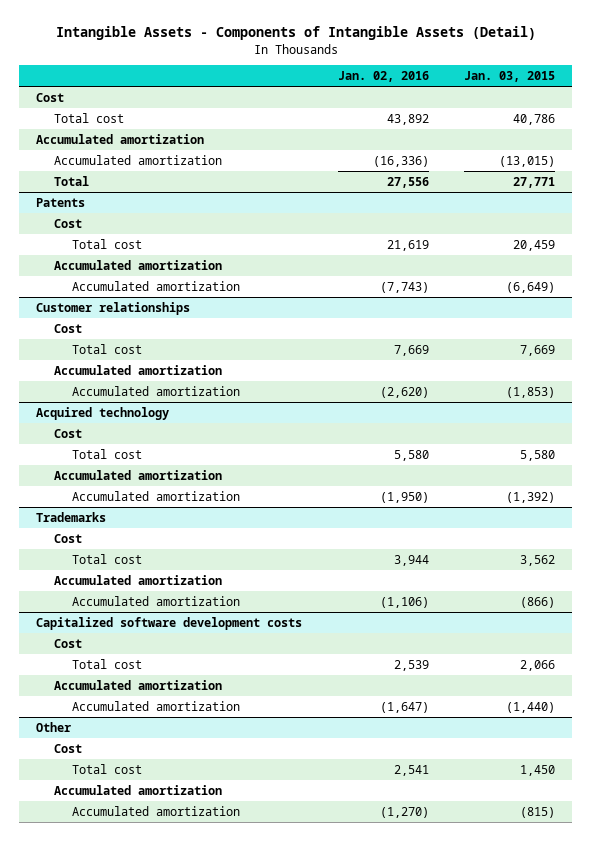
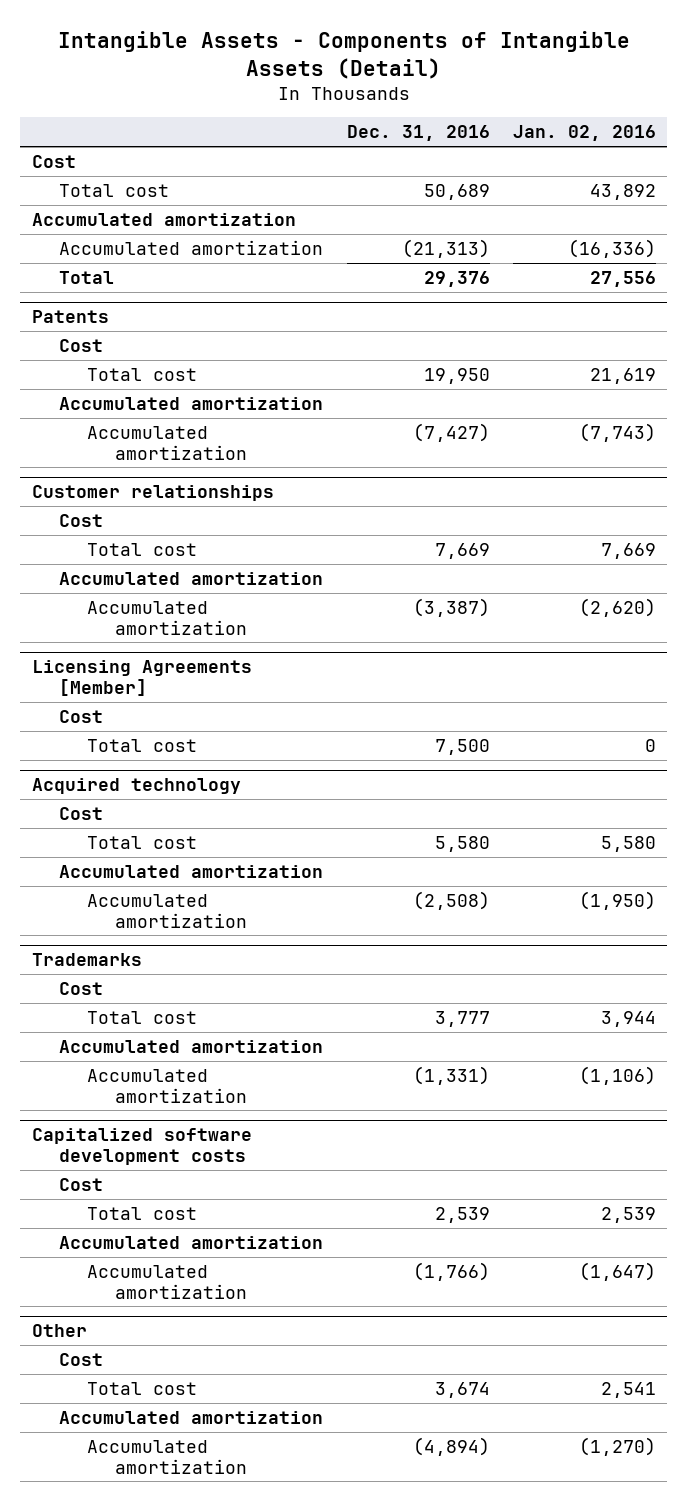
[463,71,555,83] Jan. 03, 2015 -> none
none -> [346,125,490,142] Dec. 31, 2016
none -> [31,660,252,696] Licensing Agreements [Member]
none -> [59,709,104,723] Cost
none -> [87,738,198,752] Total cost

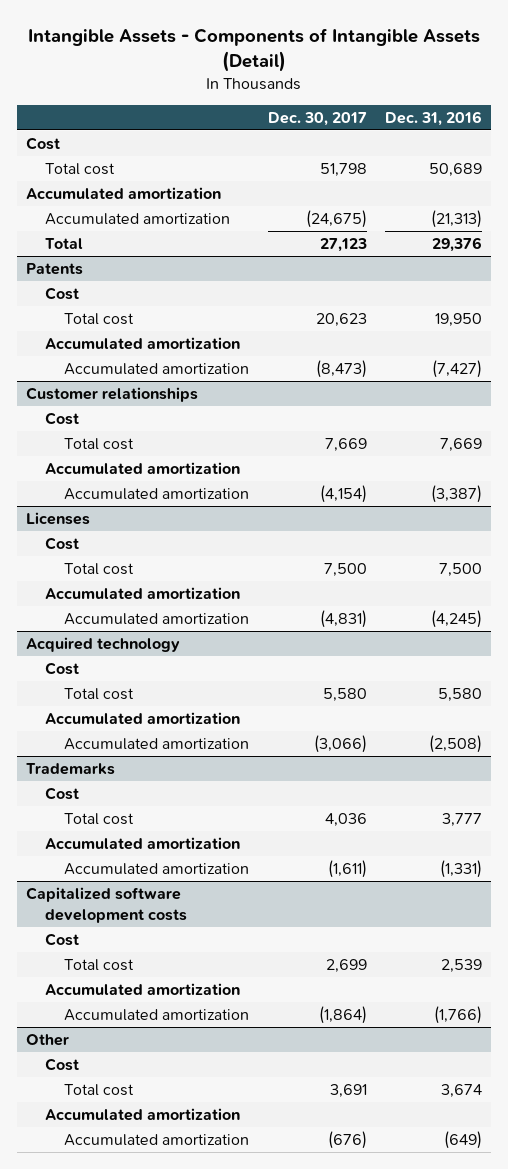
[512,125,656,142] Jan. 02, 2016 -> none
none -> [267,111,367,126] Dec. 30, 2017
[31,660,252,696] Licensing Agreements [Member] -> [25,511,90,525] Licenses
none -> [45,586,241,600] Accumulated amortization
none -> [64,612,250,625] Accumulated amortization
[412,1436,490,1456] (4,894) -> [443,1130,482,1149] (649)

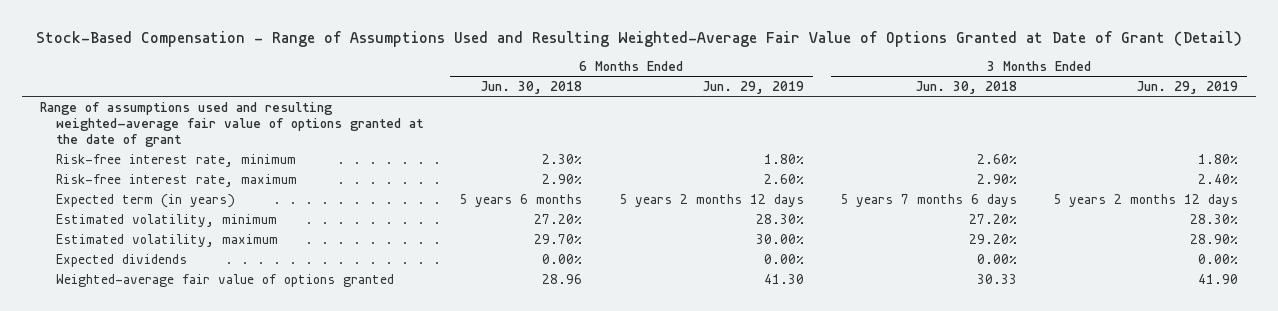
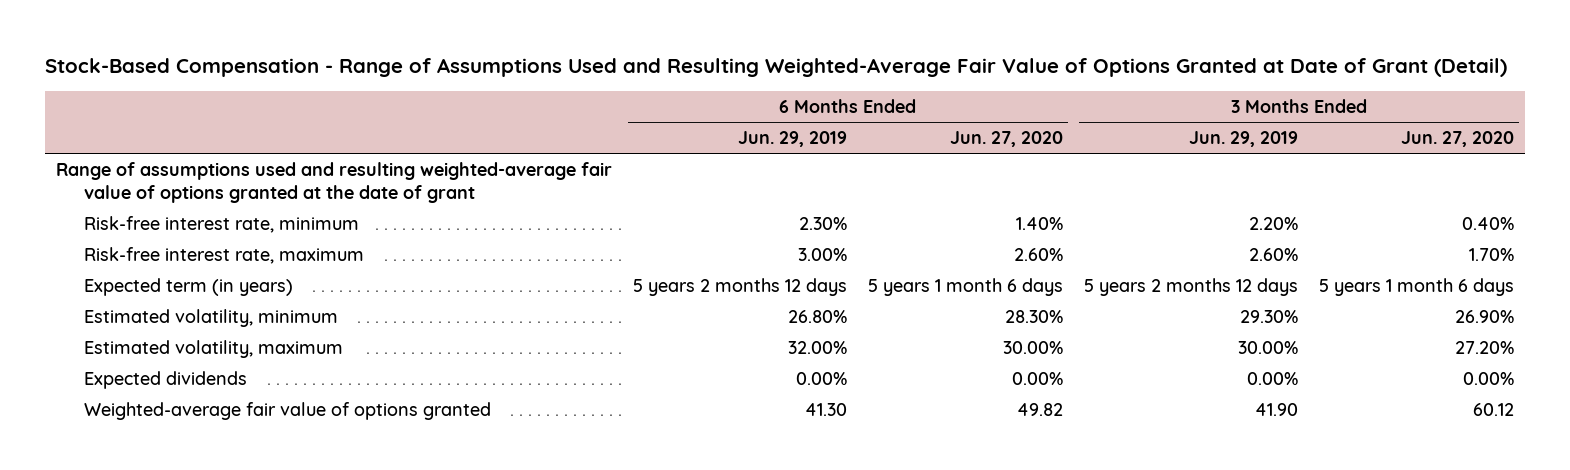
[481,81,583,95] Jun. 30, 2018 -> none
[915,81,1017,95] Jun. 30, 2018 -> none
none -> [949,130,1063,147] Jun. 27, 2020
none -> [1401,130,1515,147] Jun. 27, 2020
[763,153,804,164] 1.80% -> [798,216,847,230] 2.30%
[1197,153,1238,164] 1.80% -> [1248,216,1298,230] 2.20%
[763,173,804,184] 2.60% -> [797,247,847,261] 3.00%
[1197,173,1238,184] 2.40% -> [1248,247,1298,261] 2.60%
[755,213,804,224] 28.30% -> [787,309,847,323] 26.80%
[1189,213,1238,224] 28.30% -> [1239,309,1298,323] 29.30%
[755,233,804,244] 30.00% -> [787,340,847,354] 32.00%
[1189,233,1238,244] 28.90% -> [1237,340,1298,354] 30.00%

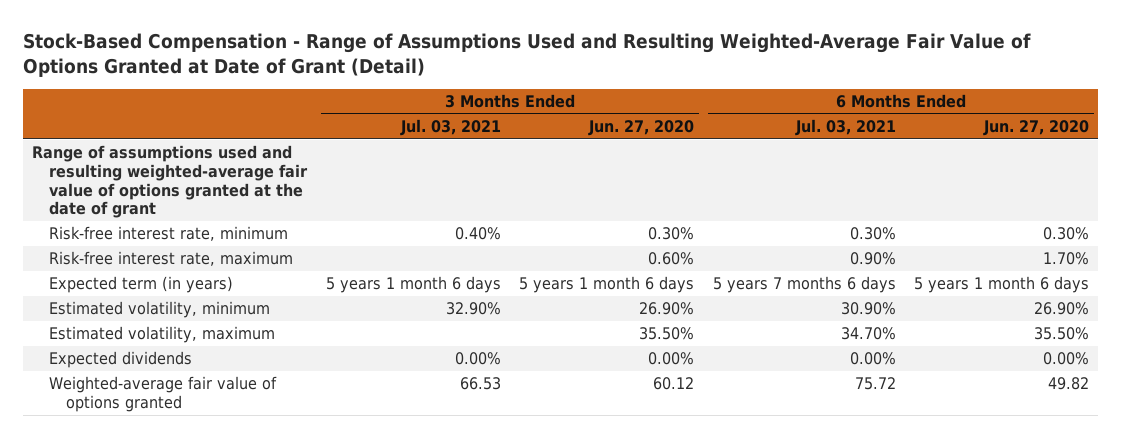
[737,130,847,147] Jun. 29, 2019 -> none
[1188,130,1298,147] Jun. 29, 2019 -> none
none -> [399,119,501,137] Jul. 03, 2021
none -> [794,119,896,137] Jul. 03, 2021
[1015,216,1063,230] 1.40% -> [1043,227,1090,241] 0.30%
[1462,216,1515,230] 0.40% -> [648,227,695,241] 0.30%
[1013,247,1063,261] 2.60% -> [1043,252,1090,266] 1.70%
[1469,247,1515,261] 1.70% -> [648,252,695,266] 0.60%
[1004,309,1063,323] 28.30% -> [1034,302,1090,316] 26.90%
[1002,340,1063,354] 30.00% -> [1034,327,1090,341] 35.50%
[1455,340,1515,354] 27.20% -> [639,327,695,341] 35.50%

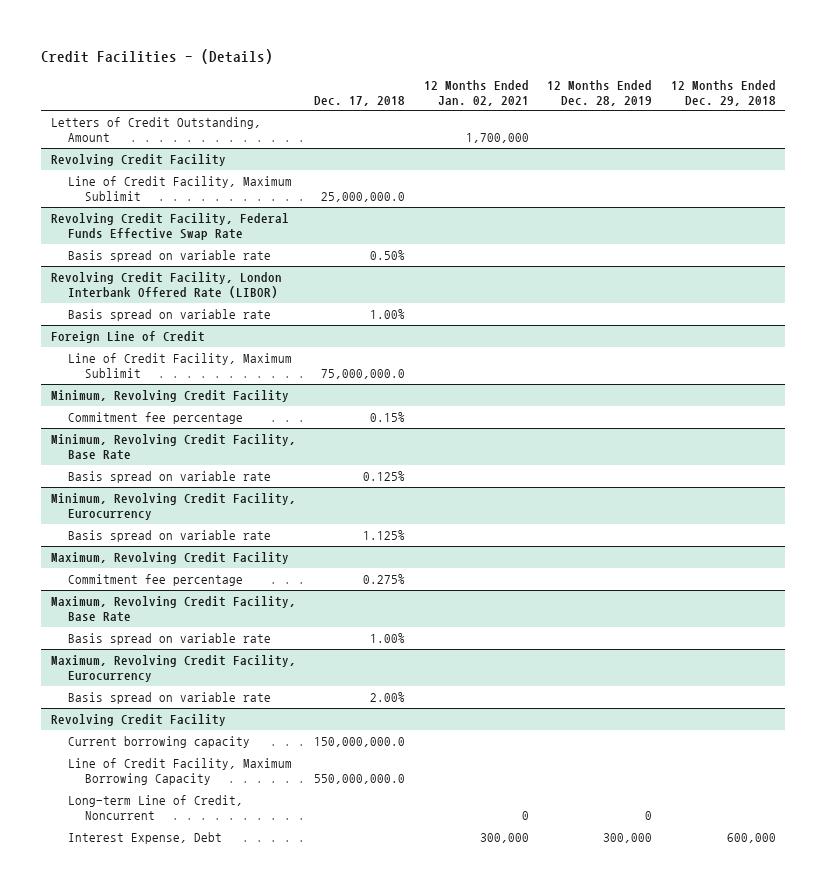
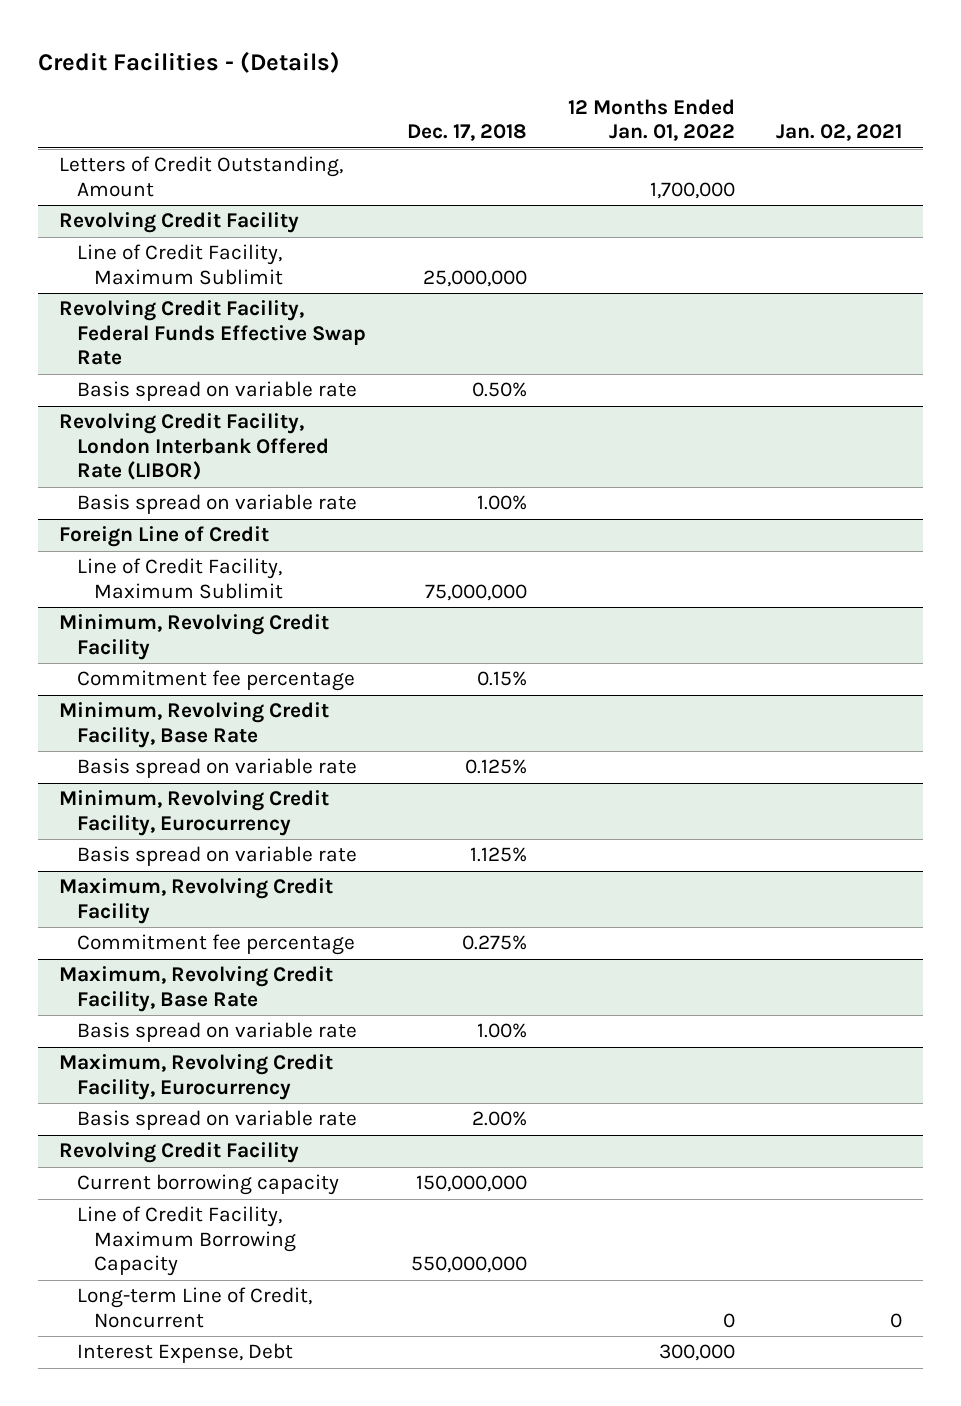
[423,79,529,106] 12 Months Ended Jan. 02, 2021 -> none
[547,79,653,106] 12 Months Ended Dec. 28, 2019 -> none
[670,79,776,106] 12 Months Ended Dec. 29, 2018 -> none
none -> [568,98,736,142] 12 Months Ended Jan. 01, 2022
none -> [776,124,903,142] Jan. 02, 2021
[321,191,406,202] 25,000,000.0 -> [422,269,527,287] 25,000,000
[321,368,406,379] 75,000,000.0 -> [424,583,527,601] 75,000,000
[314,736,406,747] 150,000,000.0 -> [415,1175,527,1193] 150,000,000
[314,773,406,784] 550,000,000.0 -> [410,1256,527,1274] 550,000,000

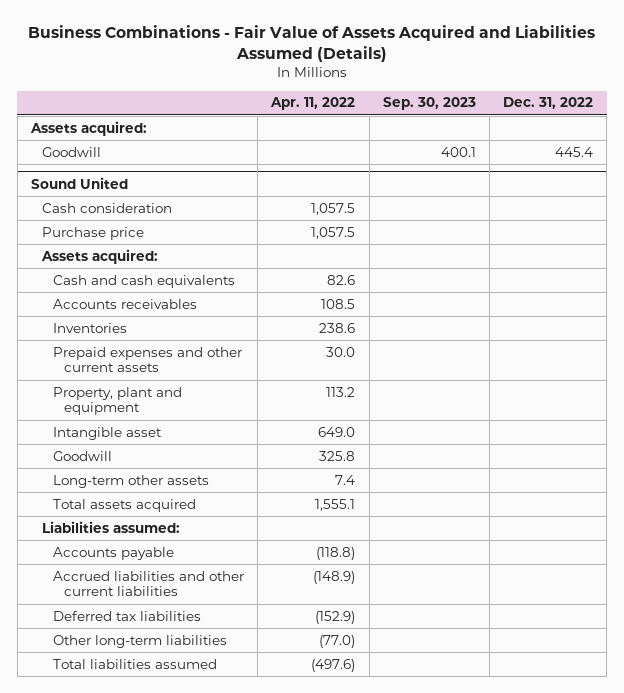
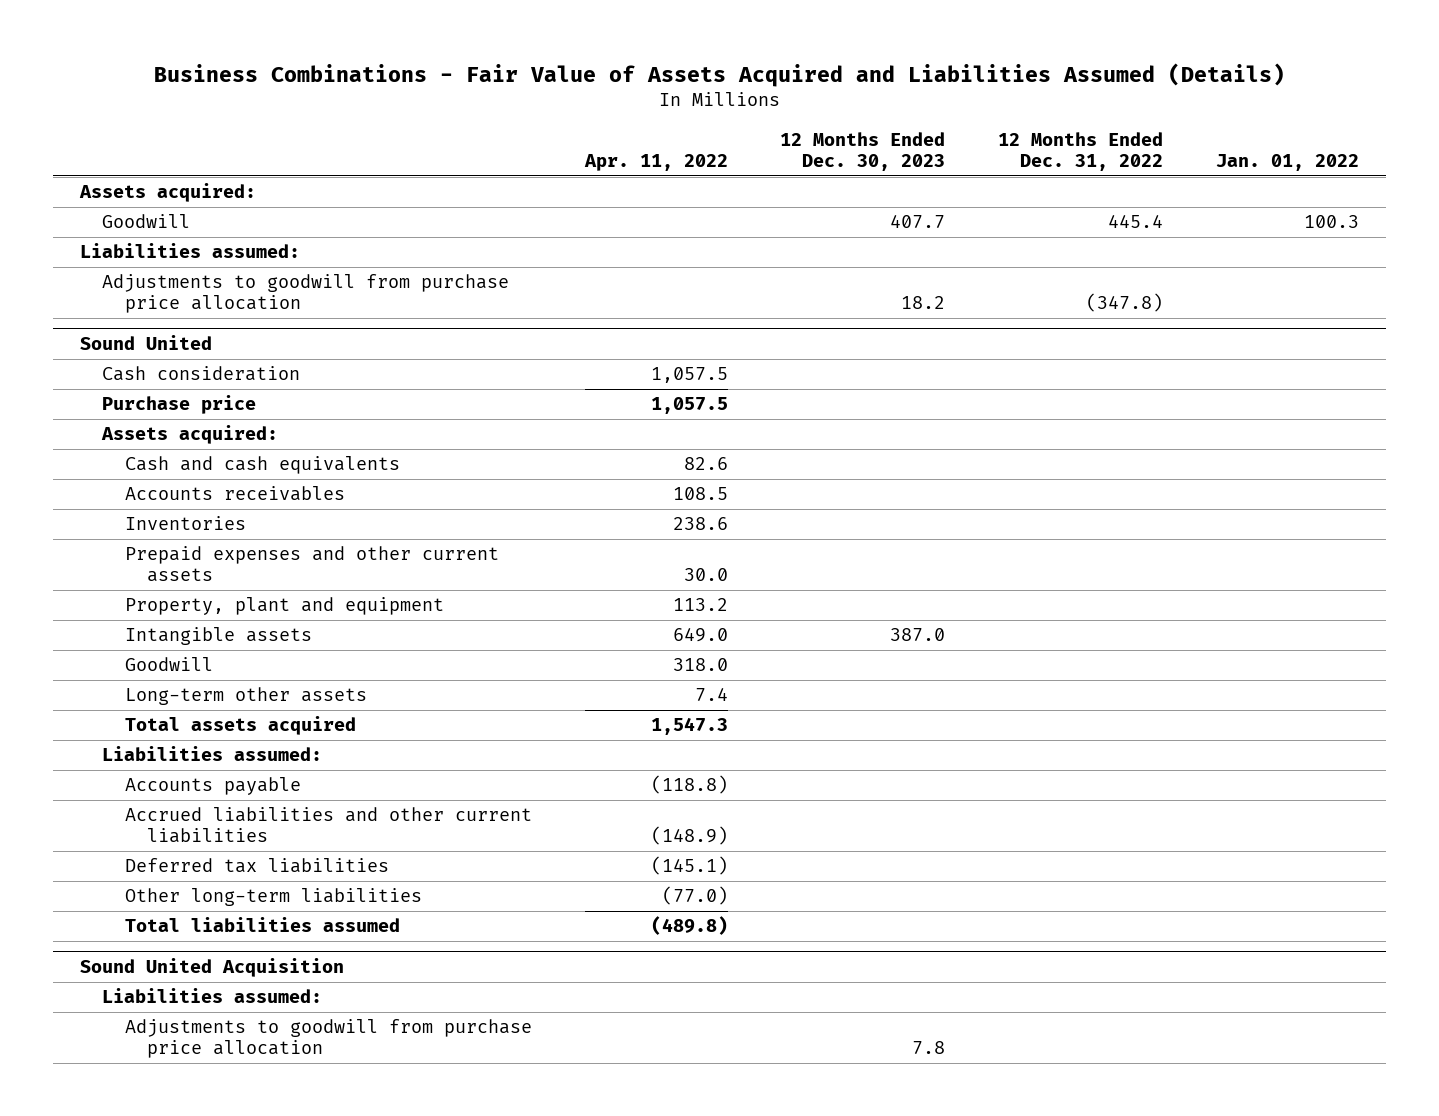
[382,97,476,111] Sep. 30, 2023 -> none
[503,97,594,110] Dec. 31, 2022 -> none
none -> [780,131,946,171] 12 Months Ended Dec. 30, 2023
none -> [998,131,1164,171] 12 Months Ended Dec. 31, 2022
none -> [1216,153,1360,171] Jan. 01, 2022
none -> [79,243,300,259] Liabilities assumed:
none -> [102,274,510,314] Adjustments to goodwill from purchase price allocation
[52,426,162,440] Intangible asset -> [124,627,312,646] Intangible assets
[319,450,356,461] 325.8 -> [672,658,728,672] 318.0
[315,498,356,511] 1,555.1 -> [650,717,728,736] 1,547.3
[315,610,356,624] (152.9) -> [650,856,728,876] (145.1)
[311,658,356,672] (497.6) -> [650,916,728,936] (489.8)
none -> [79,957,344,977] Sound United Acquisition
none -> [102,988,323,1004] Liabilities assumed:
none -> [124,1019,532,1059] Adjustments to goodwill from purchase price allocation

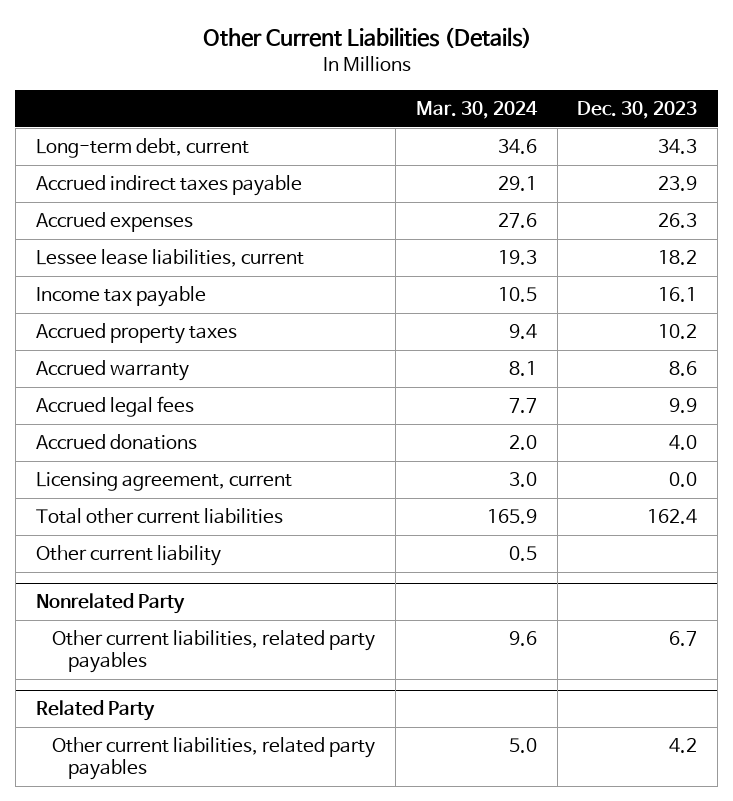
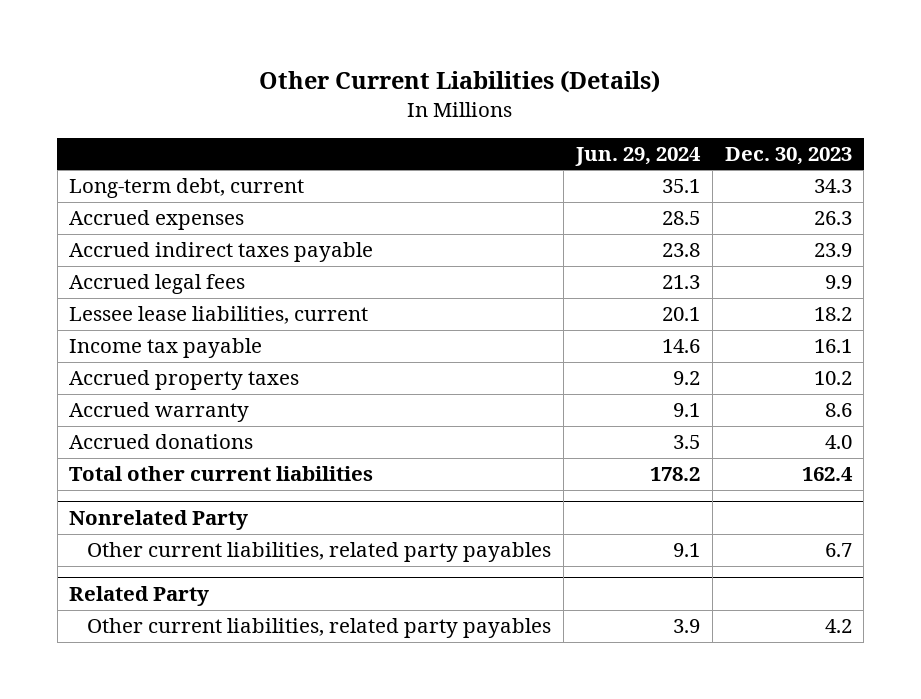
[415,101,538,120] Mar. 30, 2024 -> none
none -> [574,146,701,166] Jun. 29, 2024
[35,175,302,197] Accrued indirect taxes payable -> [69,242,374,263] Accrued indirect taxes payable
[35,396,194,418] Accrued legal fees -> [69,274,246,295] Accrued legal fees
[35,472,292,492] Licensing agreement, current -> none
[35,545,221,567] Other current liability -> none

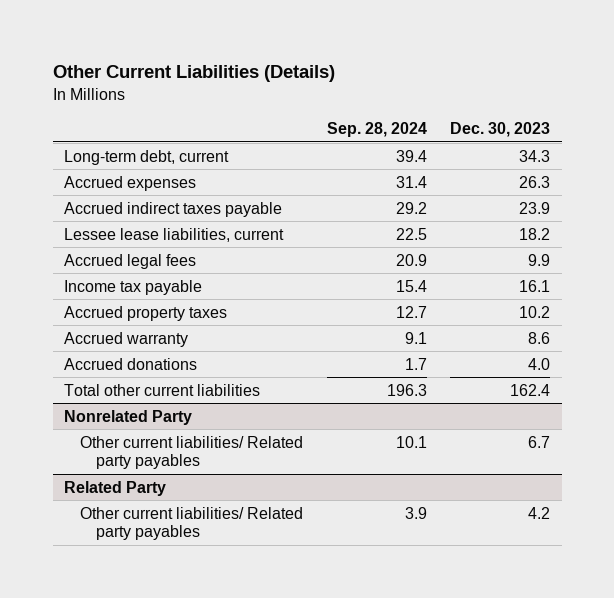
[574,146,701,166] Jun. 29, 2024 -> none
none -> [326,122,427,138] Sep. 28, 2024
[69,274,246,295] Accrued legal fees -> [64,253,197,269] Accrued legal fees
[87,542,552,563] Other current liabilities, related party payables -> [80,435,304,470] Other current liabilities/ Related party payables
[87,618,552,639] Other current liabilities, related party payables -> [80,506,304,541] Other current liabilities/ Related party payables

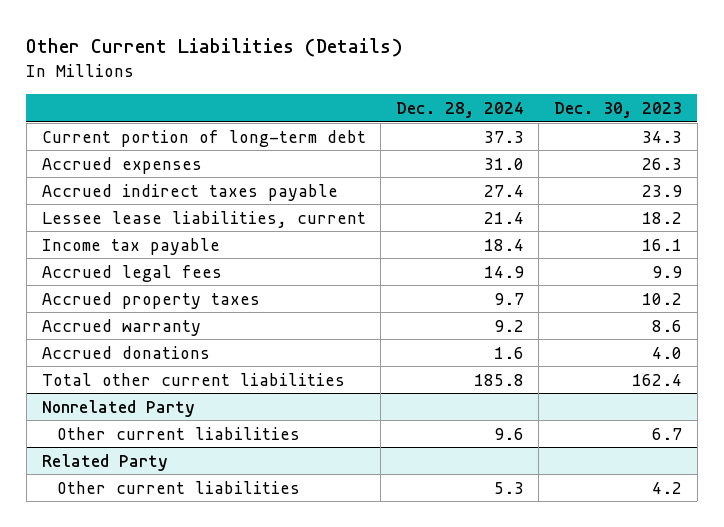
[326,122,427,138] Sep. 28, 2024 -> none
none -> [395,101,524,118] Dec. 28, 2024
[64,149,230,165] Long-term debt, current -> [41,129,366,147] Current portion of long-term debt
[64,253,197,269] Accrued legal fees -> [41,264,222,282] Accrued legal fees
[80,435,304,470] Other current liabilities/ Related party payables -> [57,426,301,440] Other current liabilities
[80,506,304,541] Other current liabilities/ Related party payables -> [57,480,301,494] Other current liabilities

